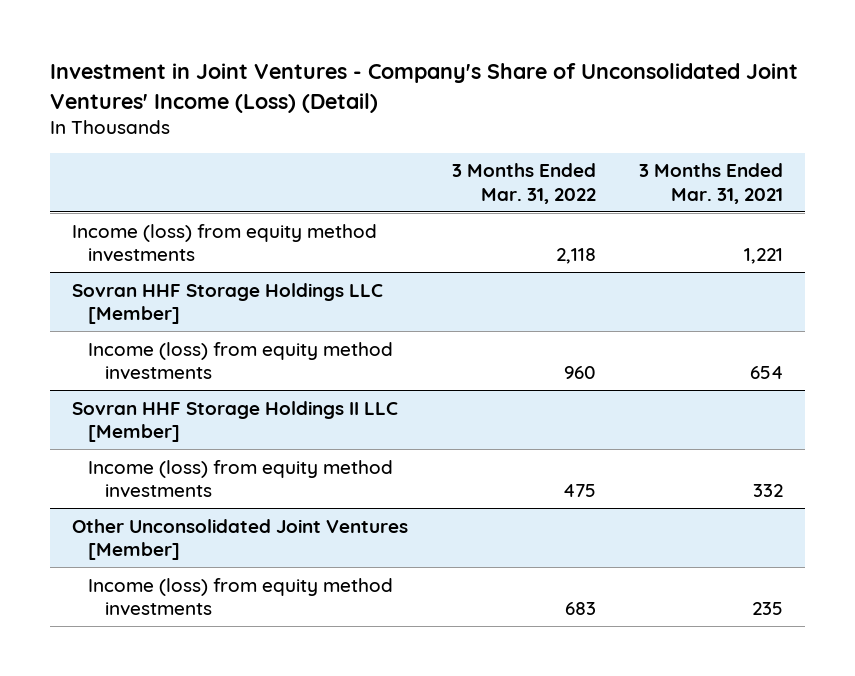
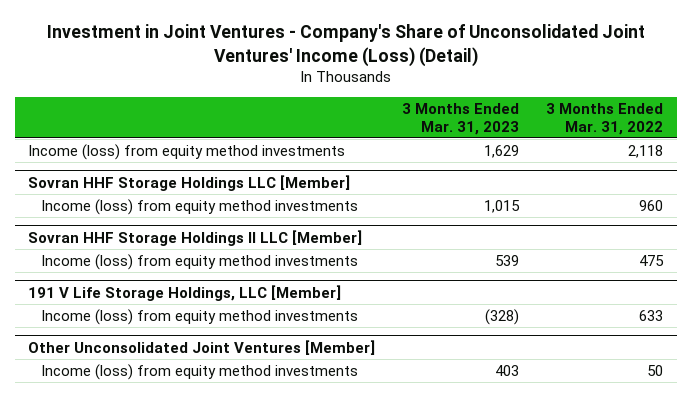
[639,163,784,204] 3 Months Ended Mar. 31, 2021 -> none
none -> [402,103,520,135] 3 Months Ended Mar. 31, 2023
none -> [28,284,342,301] 191 V Life Storage Holdings, LLC [Member]
none -> [40,308,358,325] Income (loss) from equity method investments
[564,601,596,615] 683 -> [647,364,664,376] 50

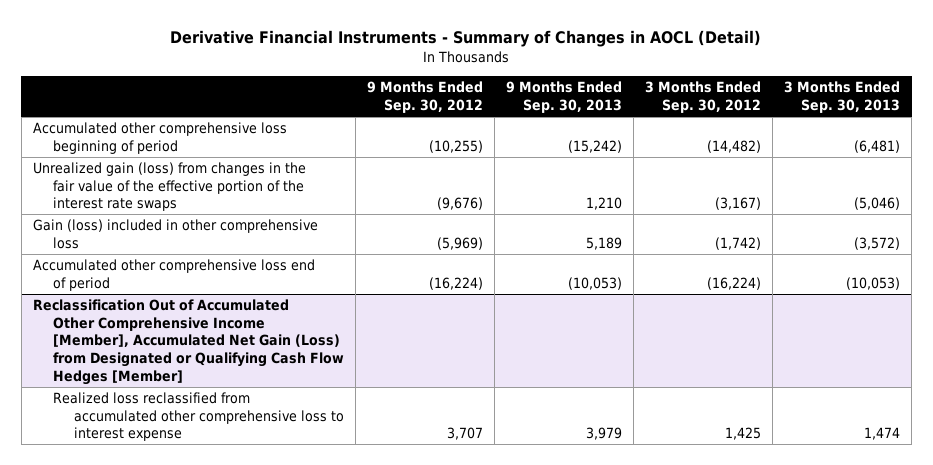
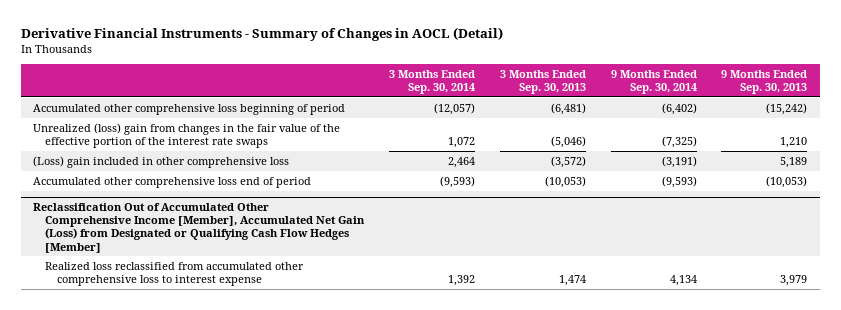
[367,81,484,114] 9 Months Ended Sep. 30, 2012 -> none
[645,81,762,114] 3 Months Ended Sep. 30, 2012 -> none
none -> [388,70,475,95] 3 Months Ended Sep. 30, 2014
none -> [610,70,697,95] 9 Months Ended Sep. 30, 2014
[32,162,306,212] Unrealized gain (loss) from changes in the fair value of the effective portion of the interest rate swaps -> [33,122,341,148] Unrealized (loss) gain from changes in the fair value of the effective portion of the interest rate swaps
[32,219,318,249] Gain (loss) included in other comprehensive loss -> [33,155,290,168] (Loss) gain included in other comprehensive loss

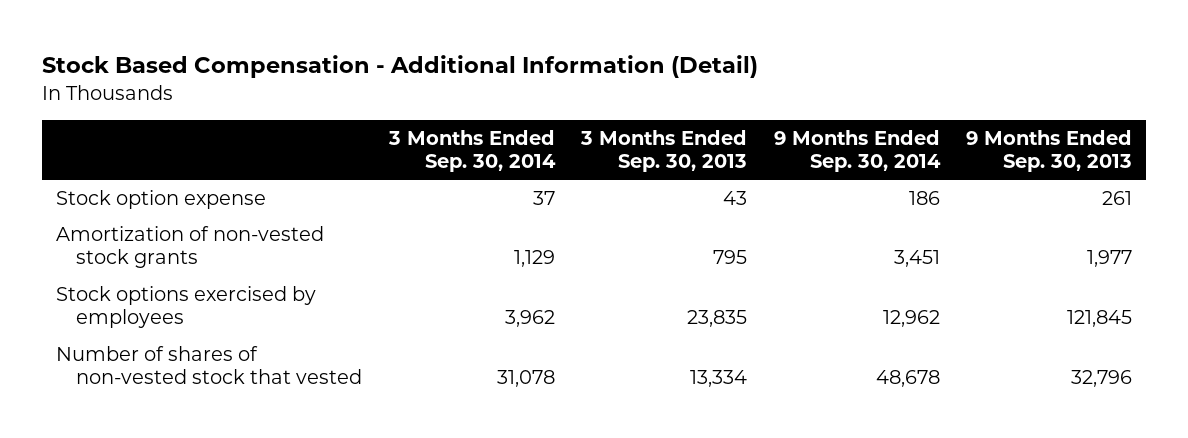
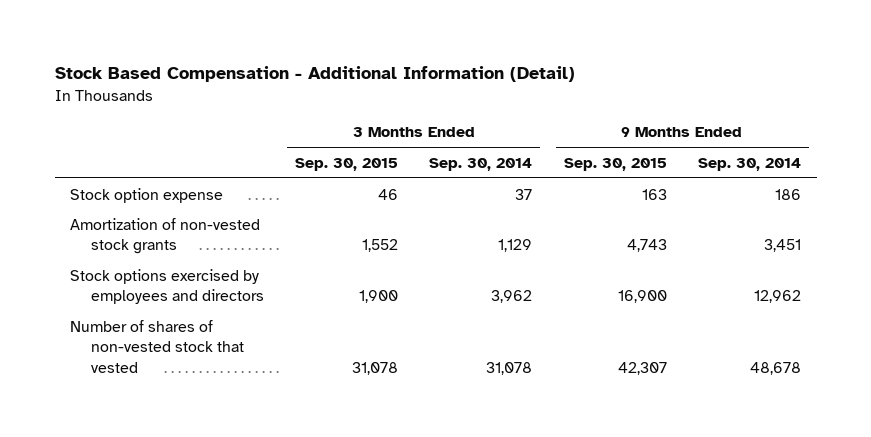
[580,129,748,172] 3 Months Ended Sep. 30, 2013 -> none
[966,129,1133,172] 9 Months Ended Sep. 30, 2013 -> none
none -> [295,157,399,171] Sep. 30, 2015
none -> [563,157,667,171] Sep. 30, 2015
[55,286,316,329] Stock options exercised by employees -> [70,268,264,305] Stock options exercised by employees and directors

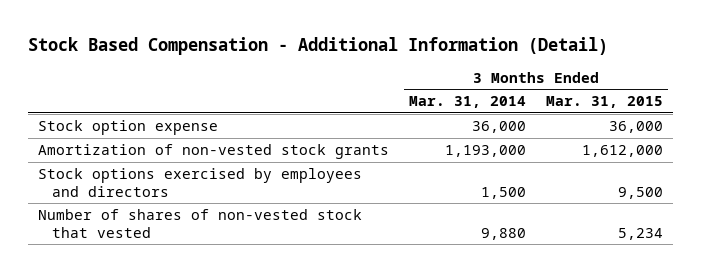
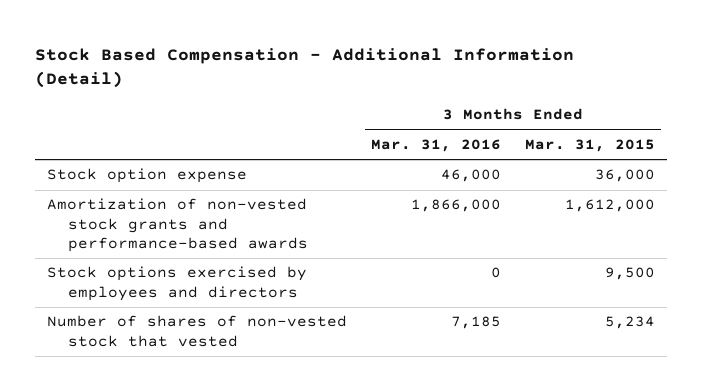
[409,96,527,109] Mar. 31, 2014 -> none
none -> [371,139,502,153] Mar. 31, 2016
[37,144,389,160] Amortization of non-vested stock grants -> [47,198,308,252] Amortization of non-vested stock grants and performance-based awards

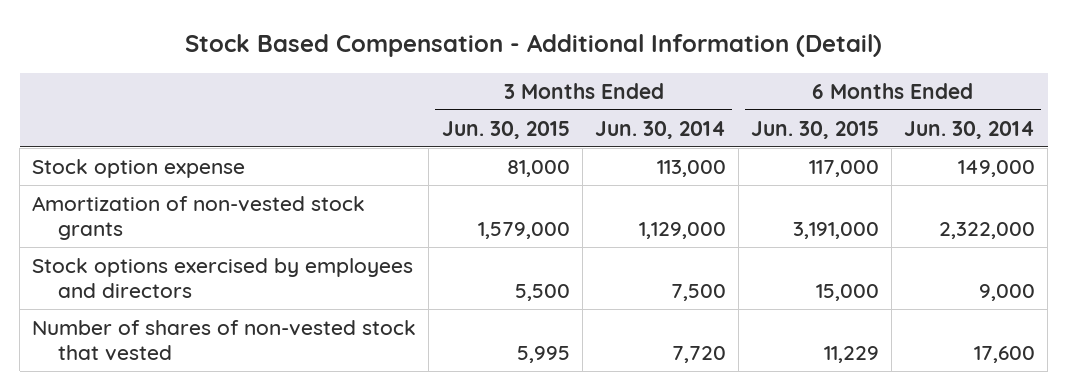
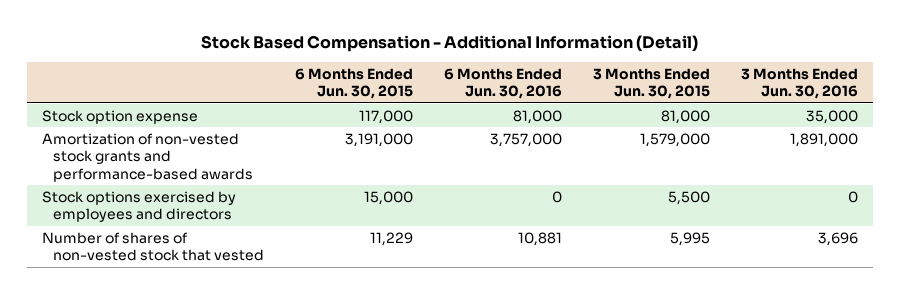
[594,120,726,139] Jun. 30, 2014 -> none
[904,120,1036,139] Jun. 30, 2014 -> none
none -> [443,67,562,100] 6 Months Ended Jun. 30, 2016
none -> [740,67,858,100] 3 Months Ended Jun. 30, 2016
[32,195,366,240] Amortization of non-vested stock grants -> [42,132,253,183] Amortization of non-vested stock grants and performance-based awards

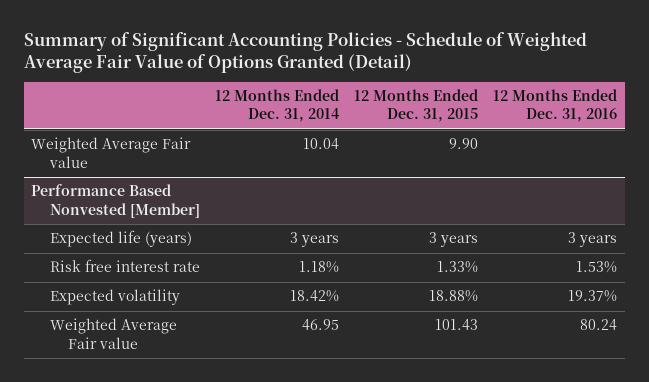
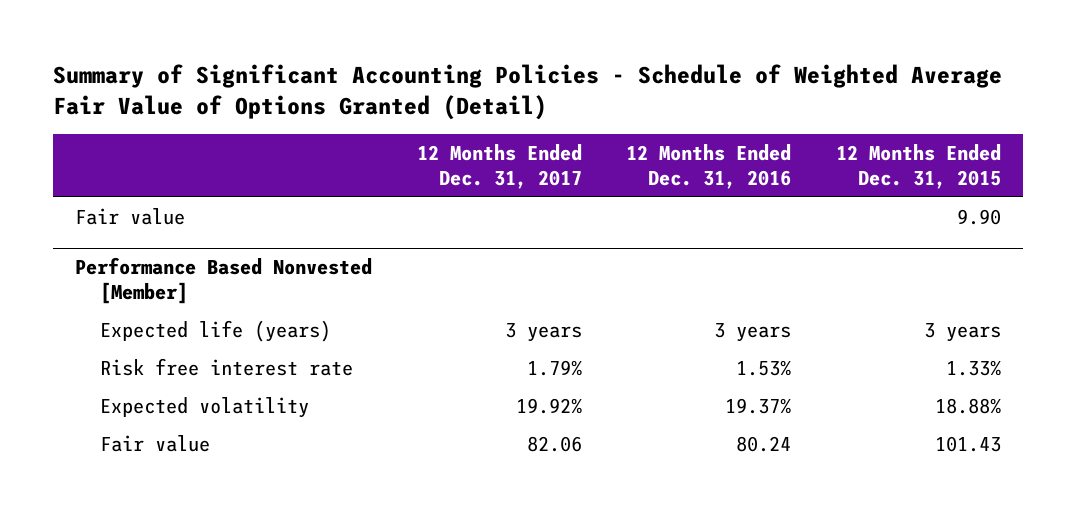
[214,89,339,123] 12 Months Ended Dec. 31, 2014 -> none
none -> [416,143,582,189] 12 Months Ended Dec. 31, 2017
[31,137,192,168] Weighted Average Fair value -> [74,207,185,225] Fair value
[49,318,177,349] Weighted Average Fair value -> [99,434,210,452] Fair value

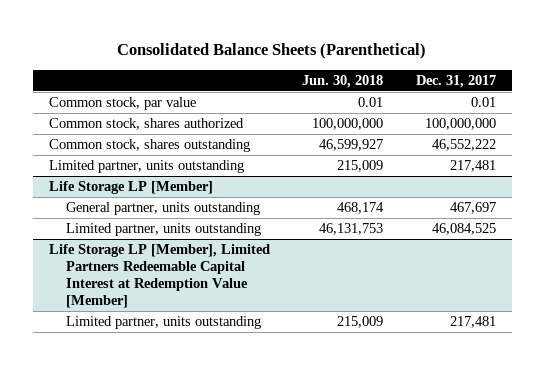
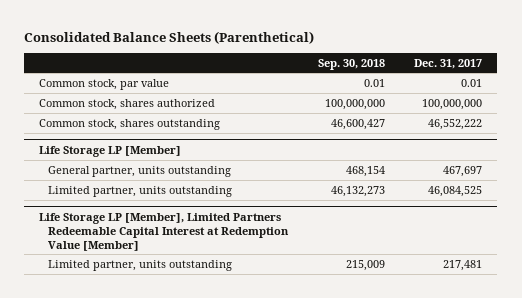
[302,75,384,89] Jun. 30, 2018 -> none
none -> [317,58,385,70] Sep. 30, 2018
[49,160,245,174] Limited partner, units outstanding -> none

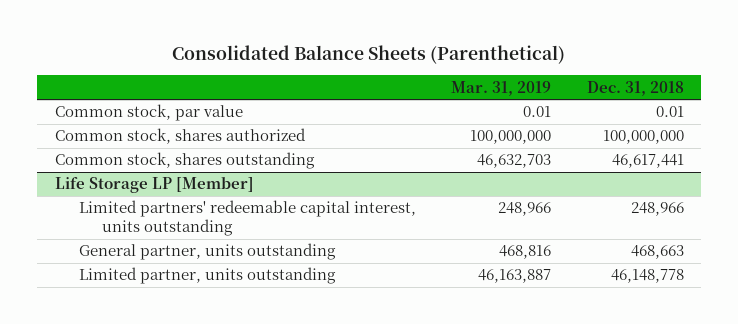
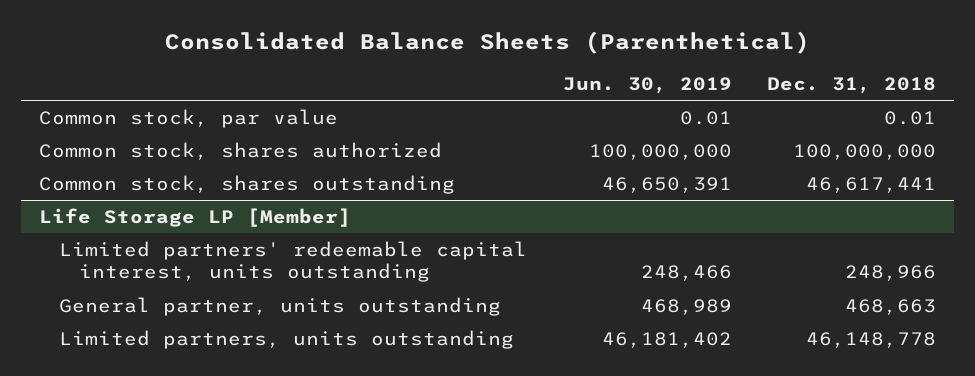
[451,80,552,96] Mar. 31, 2019 -> none
none -> [562,77,732,95] Jun. 30, 2019
[78,267,336,285] Limited partner, units outstanding -> [58,329,514,349] Limited partners, units outstanding

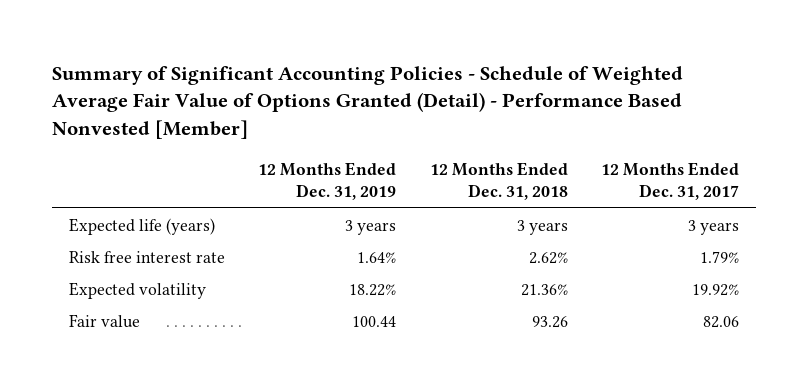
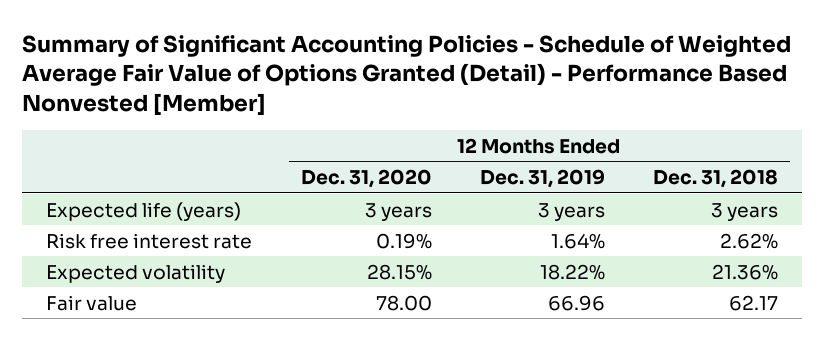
[601,161,740,201] 12 Months Ended Dec. 31, 2017 -> none
none -> [300,169,432,189] Dec. 31, 2020
[352,315,397,327] 100.44 -> [547,294,605,311] 66.96
[531,315,568,328] 93.26 -> [729,294,779,311] 62.17

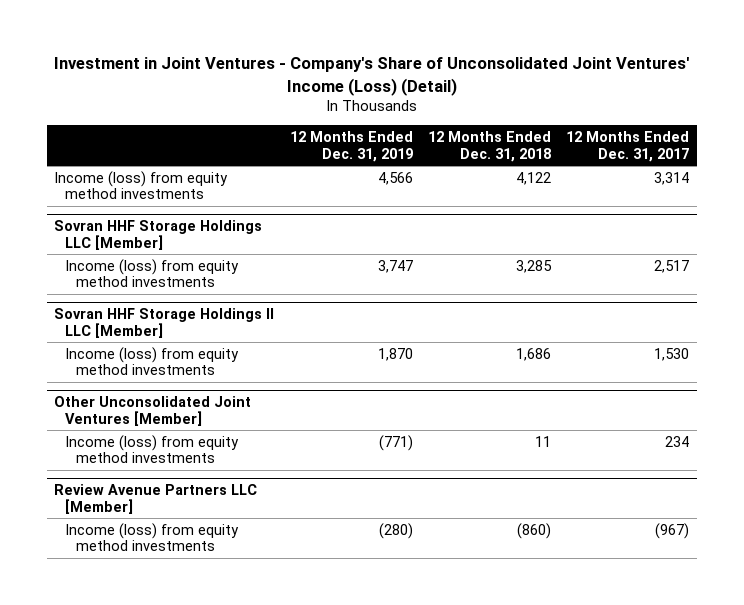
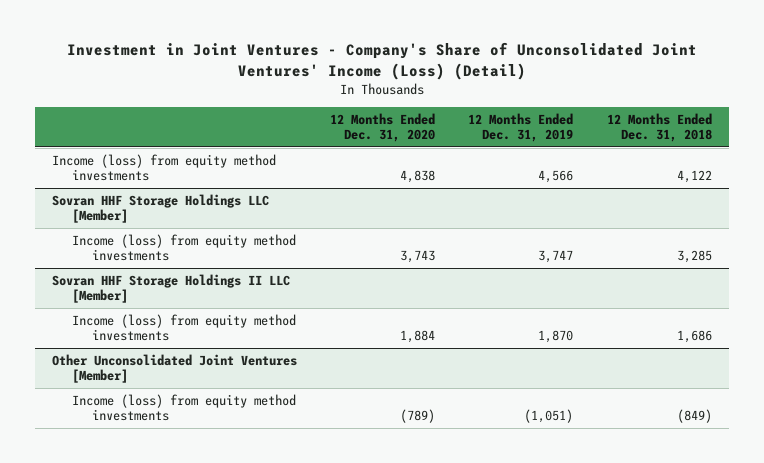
[566,131,690,162] 12 Months Ended Dec. 31, 2017 -> none
none -> [330,112,436,143] 12 Months Ended Dec. 31, 2020
[54,484,258,514] Review Avenue Partners LLC [Member] -> none
[65,522,240,552] Income (loss) from equity method investments -> none
[378,434,413,451] (771) -> [524,409,574,424] (1,051)
[534,435,551,447] 11 -> [676,409,712,424] (849)

